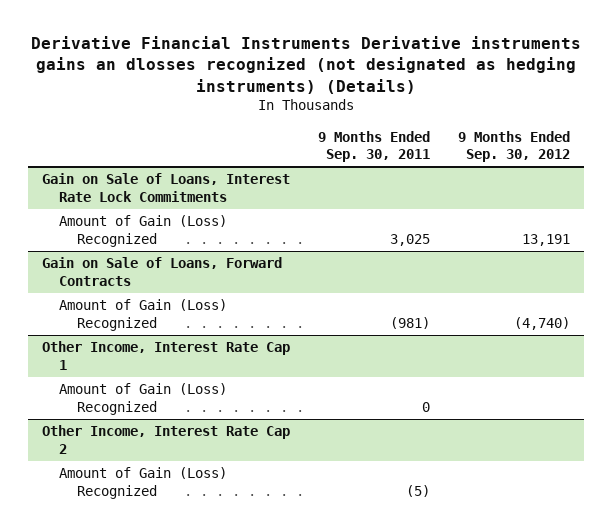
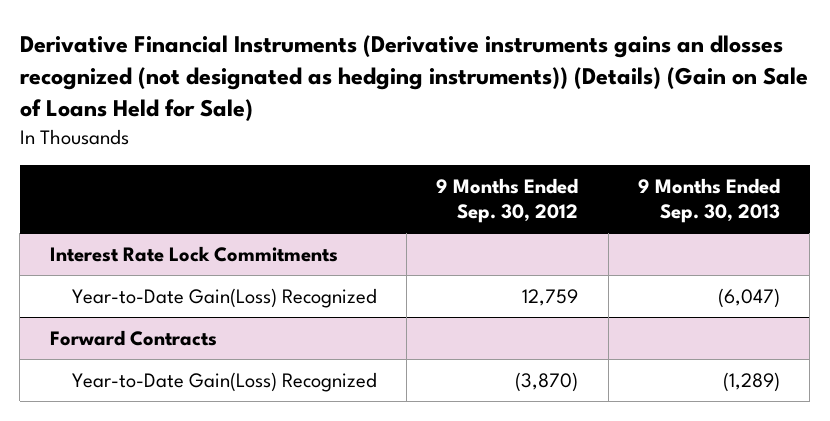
[31,35,582,94] Derivative Financial Instruments Derivative instruments gains an dlosses recognized (not designated as hedging instruments) (Details) -> [19,34,808,122] Derivative Financial Instruments (Derivative instruments gains an dlosses recognized (not designated as hedging instruments)) (Details) (Gain on Sale of Loans Held for Sale)
[318,130,431,163] 9 Months Ended Sep. 30, 2011 -> none
none -> [638,177,781,224] 9 Months Ended Sep. 30, 2013
[41,341,290,371] Other Income, Interest Rate Cap 1 -> none
[59,383,228,416] Amount of Gain (Loss) Recognized -> none
[41,425,290,455] Other Income, Interest Rate Cap 2 -> none
[59,467,228,500] Amount of Gain (Loss) Recognized -> none
[41,173,290,203] Gain on Sale of Loans, Interest Rate Lock Commitments -> [49,245,338,262] Interest Rate Lock Commitments
[59,215,228,248] Amount of Gain (Loss) Recognized -> [71,287,377,308] Year-to-Date Gain(Loss) Recognized
[522,234,571,247] 13,191 -> [522,288,579,306] 12,759
[41,257,282,287] Gain on Sale of Loans, Forward Contracts -> [49,329,217,346] Forward Contracts
[59,299,228,332] Amount of Gain (Loss) Recognized -> [71,371,377,392] Year-to-Date Gain(Loss) Recognized
[514,317,571,331] (4,740) -> [515,371,579,392] (3,870)

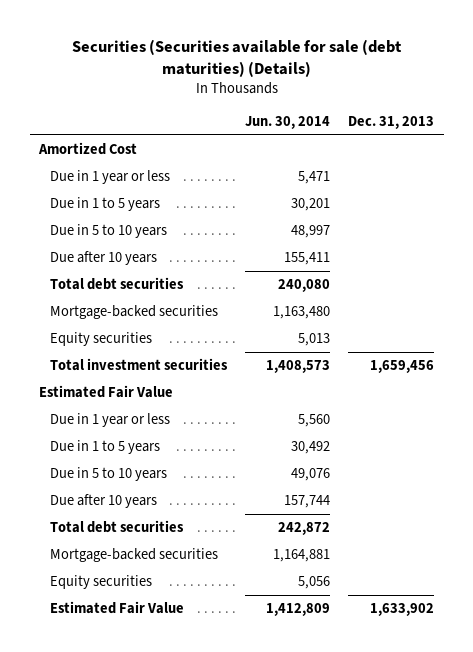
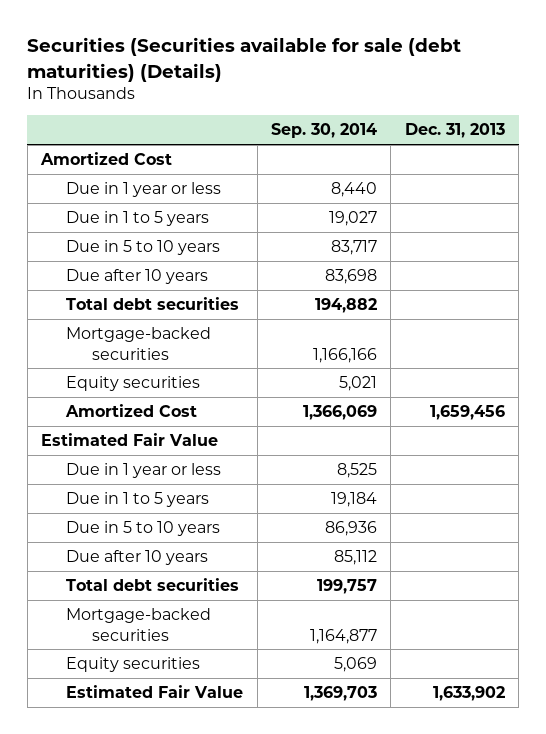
[245,115,331,129] Jun. 30, 2014 -> none
none -> [271,123,378,139] Sep. 30, 2014
[49,358,228,372] Total investment securities -> [65,403,198,417] Amortized Cost

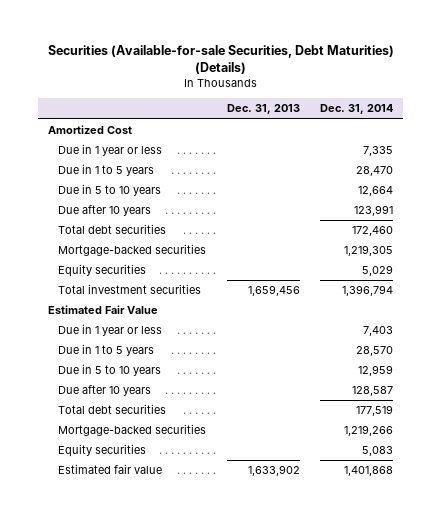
[27,37,462,82] Securities (Securities available for sale (debt maturities) (Details) -> [47,45,394,75] Securities (Available-for-sale Securities, Debt Maturities) (Details)
[271,123,378,139] Sep. 30, 2014 -> none
none -> [320,104,394,115] Dec. 31, 2014
[65,403,198,417] Amortized Cost -> [58,284,202,295] Total investment securities
[66,684,244,698] Estimated Fair Value -> [58,464,163,475] Estimated fair value

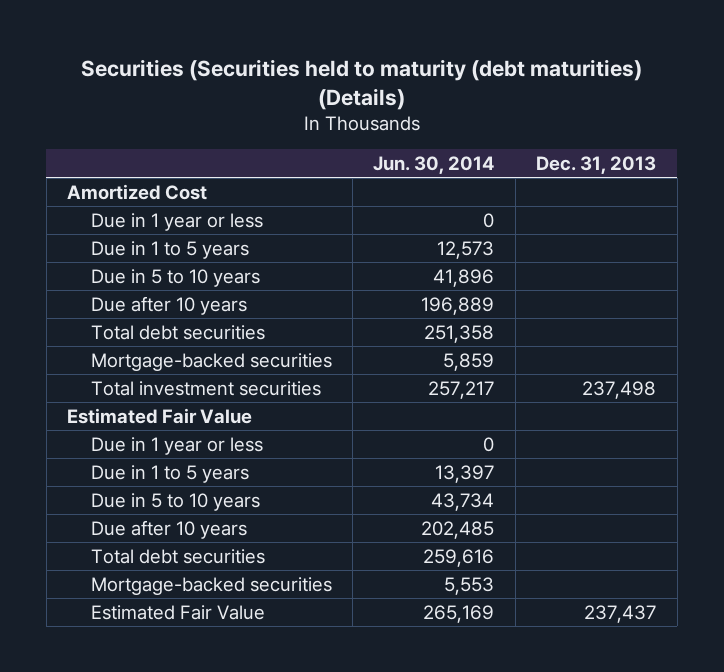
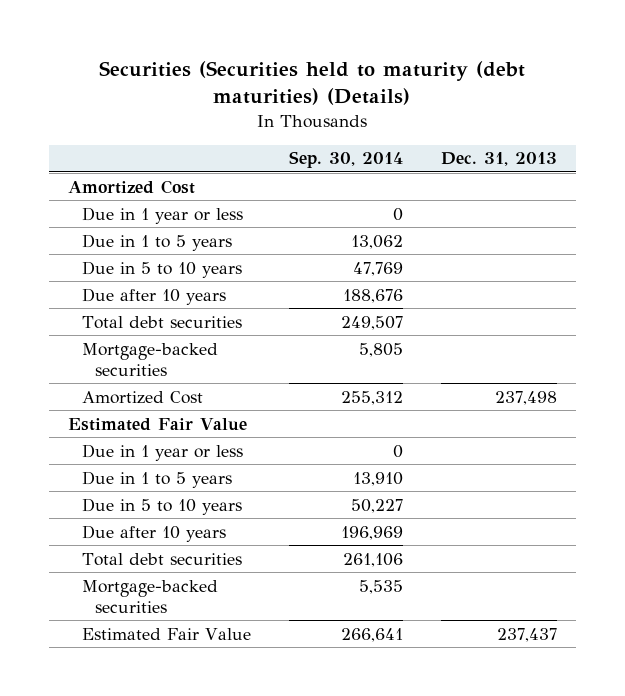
[373,155,495,174] Jun. 30, 2014 -> none
none -> [288,151,403,169] Sep. 30, 2014
[90,380,321,396] Total investment securities -> [81,390,203,404] Amortized Cost

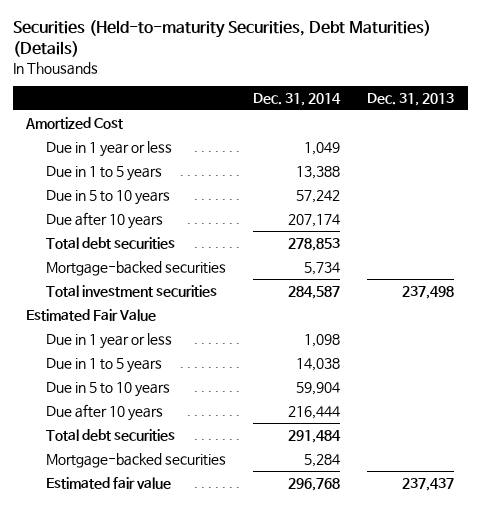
[99,61,526,106] Securities (Securities held to maturity (debt maturities) (Details) -> [12,20,431,58] Securities (Held-to-maturity Securities, Debt Maturities) (Details)
[288,151,403,169] Sep. 30, 2014 -> none
none -> [253,92,342,106] Dec. 31, 2014
[81,390,203,404] Amortized Cost -> [45,284,217,297] Total investment securities
[81,627,251,640] Estimated Fair Value -> [45,476,171,489] Estimated fair value

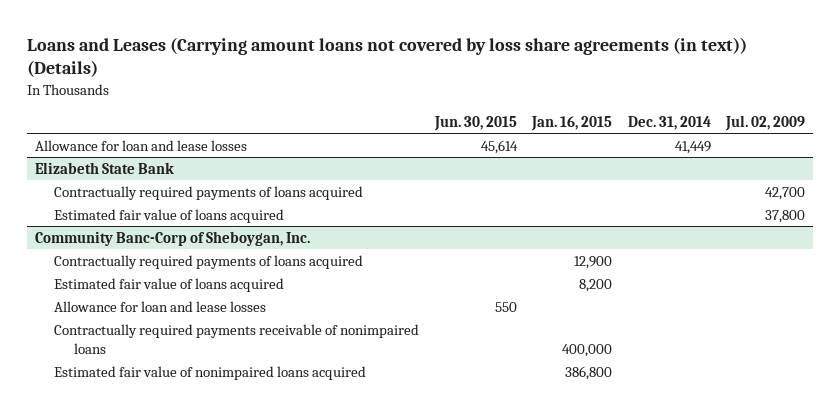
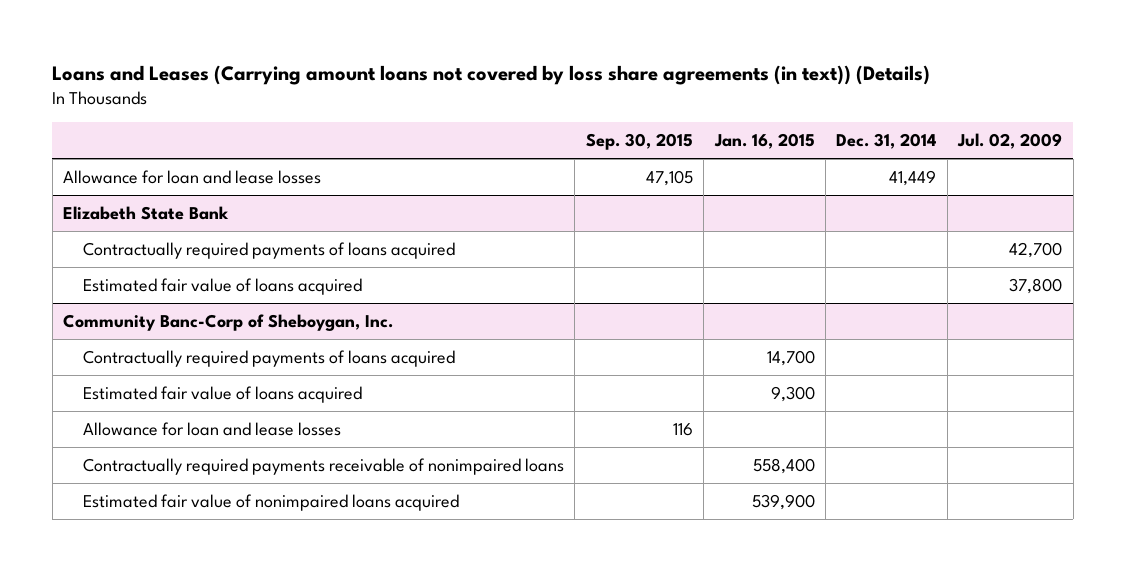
[433,115,517,131] Jun. 30, 2015 -> none
none -> [585,132,693,150] Sep. 30, 2015
[574,255,613,269] 12,900 -> [766,350,815,367] 14,700
[579,278,613,292] 8,200 -> [770,386,815,403] 9,300
[562,343,613,357] 400,000 -> [752,458,815,475] 558,400
[565,365,613,380] 386,800 -> [751,494,815,511] 539,900

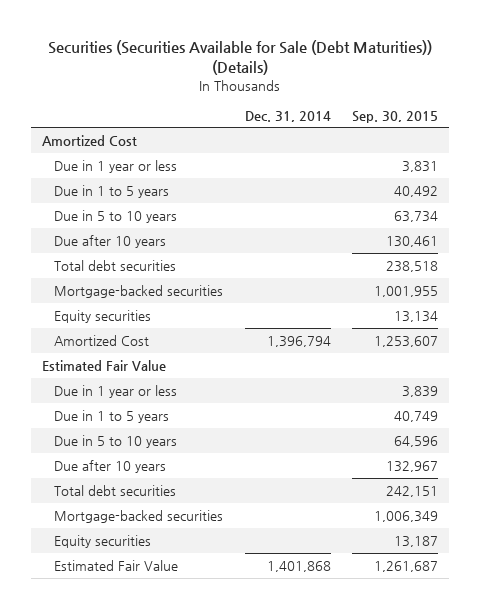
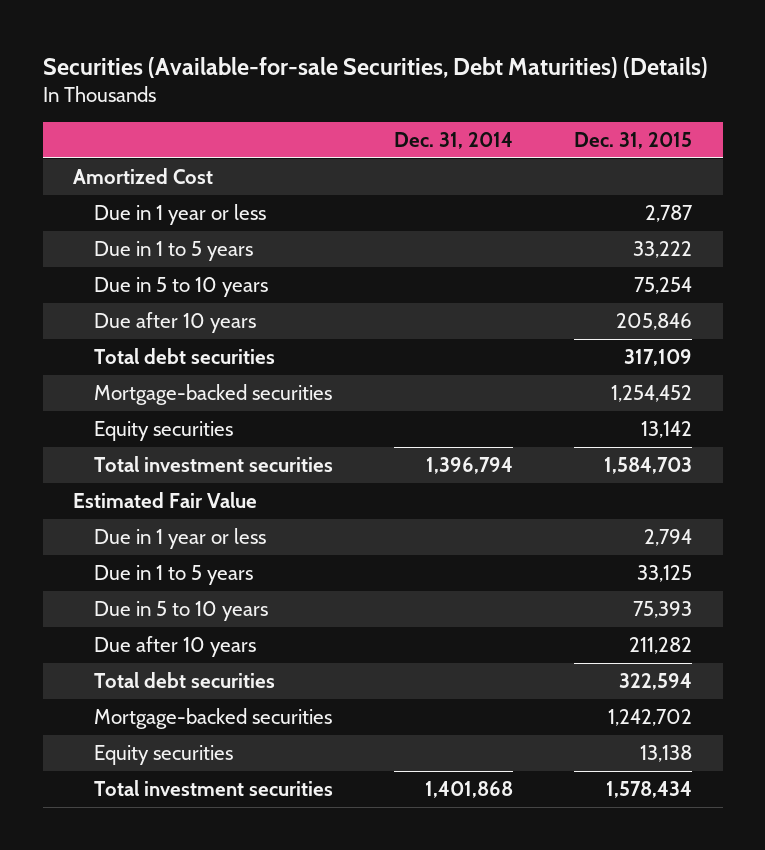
[47,39,432,75] Securities (Securities Available for Sale (Debt Maturities)) (Details) -> [42,56,708,78] Securities (Available-for-sale Securities, Debt Maturities) (Details)
[351,110,438,123] Sep. 30, 2015 -> none
none -> [574,132,693,150] Dec. 31, 2015
[54,334,150,346] Amortized Cost -> [94,455,334,472] Total investment securities
[54,559,179,571] Estimated Fair Value -> [94,779,334,796] Total investment securities

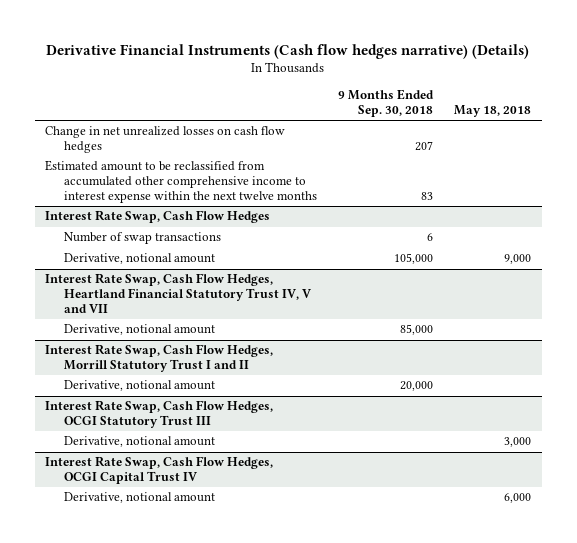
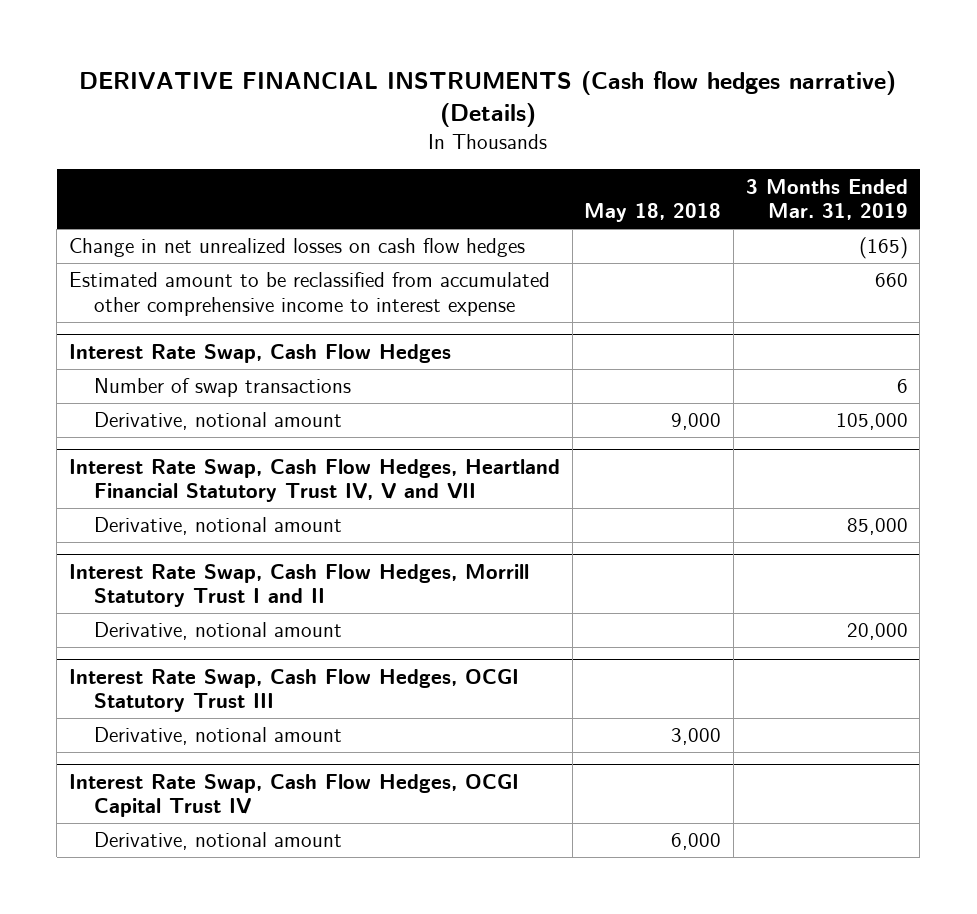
[46,43,530,59] Derivative Financial Instruments (Cash flow hedges narrative) (Details) -> [79,70,897,127] DERIVATIVE FINANCIAL INSTRUMENTS (Cash flow hedges narrative) (Details)
[338,89,435,118] 9 Months Ended Sep. 30, 2018 -> none
none -> [745,178,908,221] 3 Months Ended Mar. 31, 2019
[45,160,318,204] Estimated amount to be reclassified from accumulated other comprehensive income to interest expense within the next twelve months -> [69,272,551,317] Estimated amount to be reclassified from accumulated other comprehensive income to interest expense

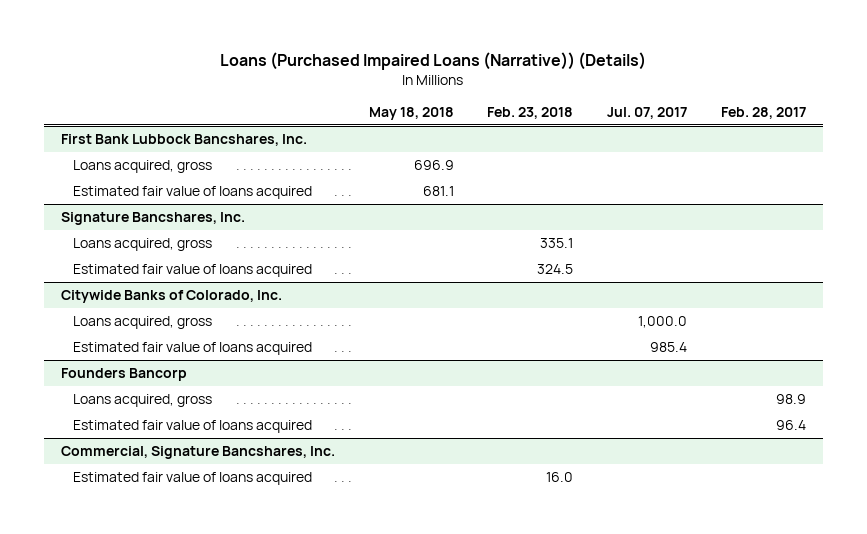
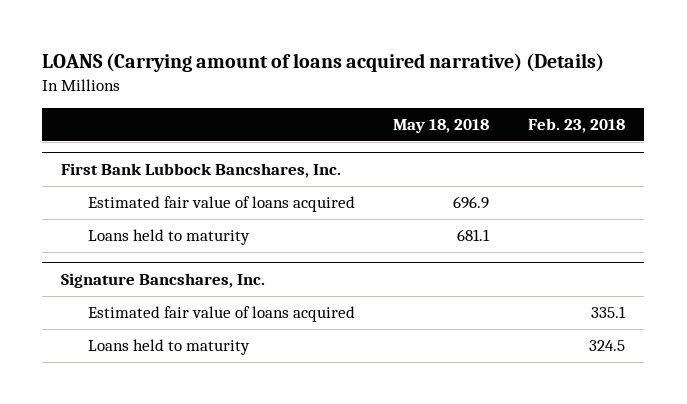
[220,51,647,70] Loans (Purchased Impaired Loans (Narrative)) (Details) -> [42,53,605,73] LOANS (Carrying amount of loans acquired narrative) (Details)
[607,106,688,119] Jul. 07, 2017 -> none
[721,106,807,119] Feb. 28, 2017 -> none
[73,160,213,174] Loans acquired, gross -> [87,196,355,213] Estimated fair value of loans acquired
[73,186,313,200] Estimated fair value of loans acquired -> [87,229,250,246] Loans held to maturity
[60,290,282,304] Citywide Banks of Colorado, Inc. -> none
[73,316,213,330] Loans acquired, gross -> none
[73,342,313,356] Estimated fair value of loans acquired -> none
[60,368,187,382] Founders Bancorp -> none
[73,394,213,408] Loans acquired, gross -> none
[73,420,313,434] Estimated fair value of loans acquired -> none
[60,446,335,460] Commercial, Signature Bancshares, Inc. -> none
[73,472,313,486] Estimated fair value of loans acquired -> none
[73,238,213,252] Loans acquired, gross -> [87,306,355,323] Estimated fair value of loans acquired
[73,264,313,278] Estimated fair value of loans acquired -> [87,339,250,356] Loans held to maturity

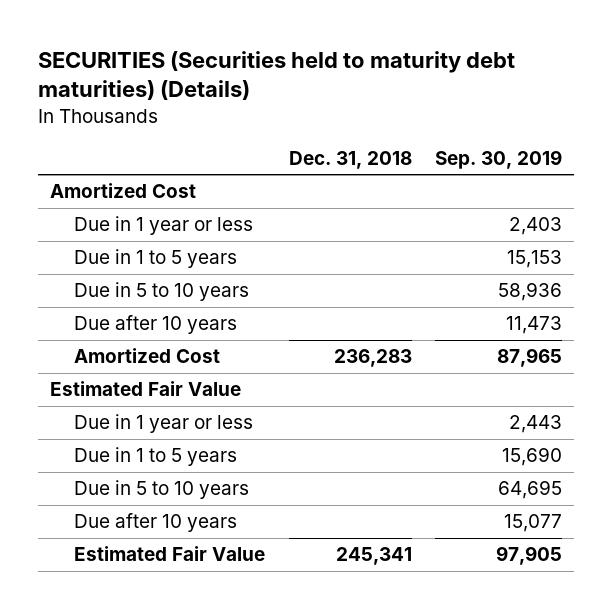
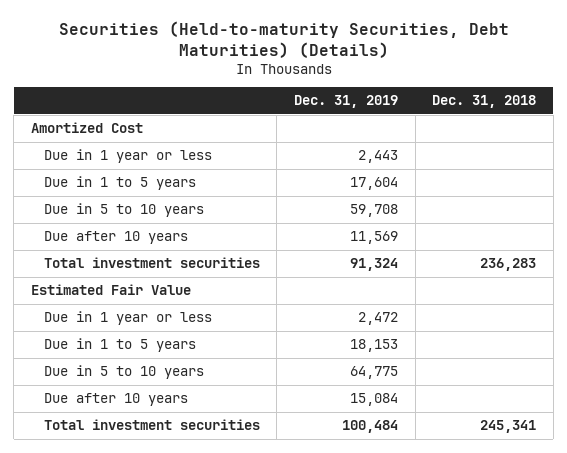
[38,50,516,101] SECURITIES (Securities held to maturity debt maturities) (Details) -> [58,20,509,58] Securities (Held-to-maturity Securities, Debt Maturities) (Details)
[435,149,563,169] Sep. 30, 2019 -> none
none -> [294,95,399,109] Dec. 31, 2019
[73,348,220,364] Amortized Cost -> [43,257,260,269] Total investment securities
[73,546,265,562] Estimated Fair Value -> [43,419,260,431] Total investment securities

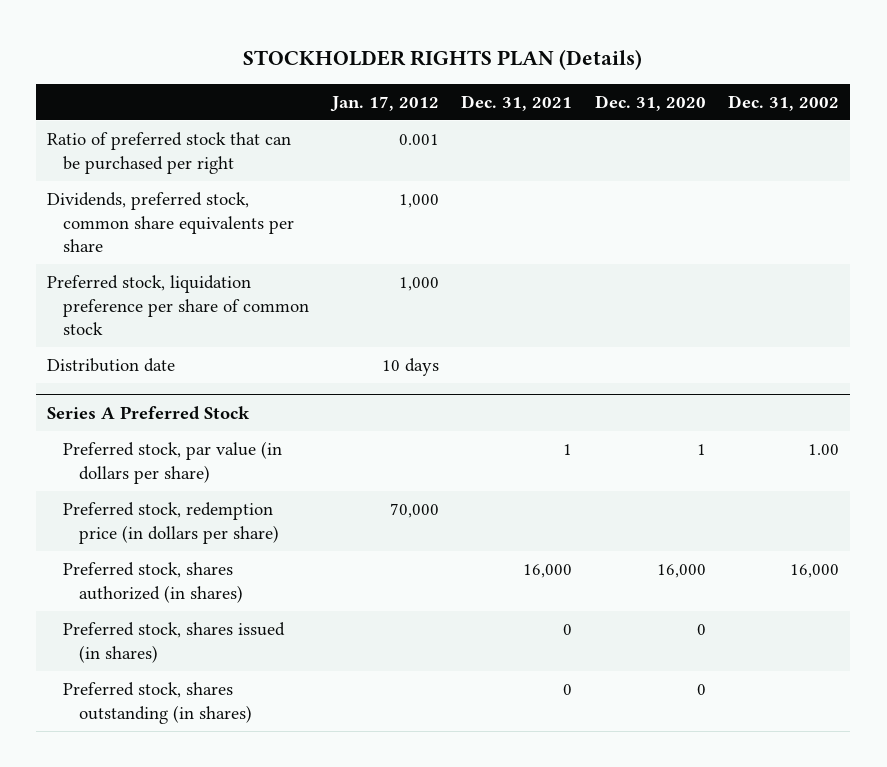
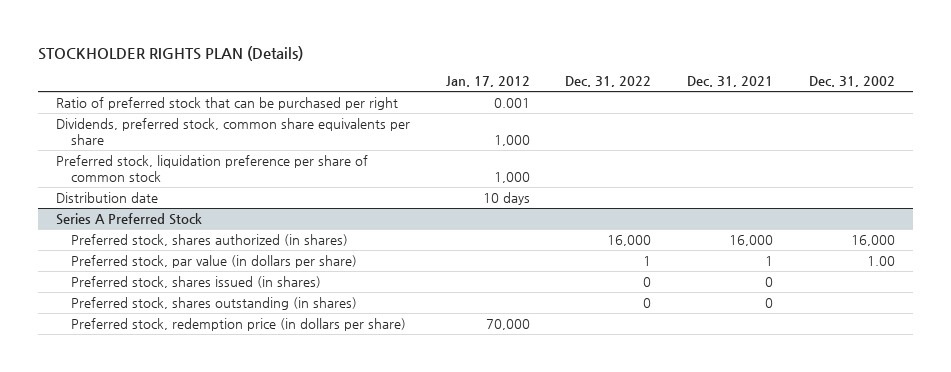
[594,94,706,111] Dec. 31, 2020 -> none
none -> [565,76,652,88] Dec. 31, 2022
[63,441,283,484] Preferred stock, par value (in dollars per share) -> [71,255,358,269] Preferred stock, par value (in dollars per share)
[63,502,279,544] Preferred stock, redemption price (in dollars per share) -> [71,318,407,332] Preferred stock, redemption price (in dollars per share)

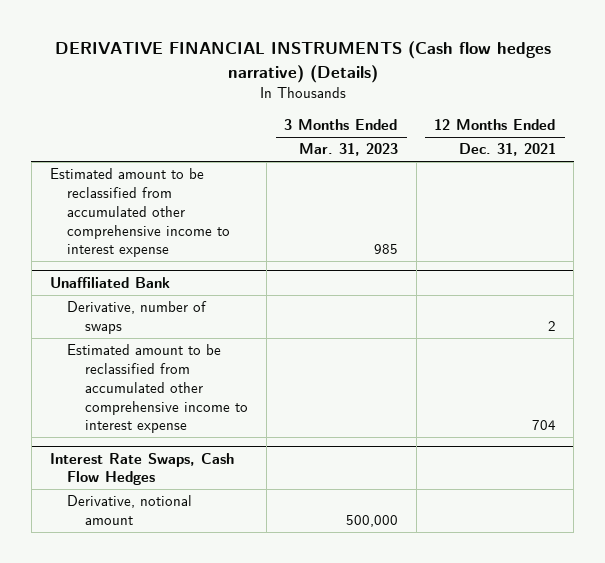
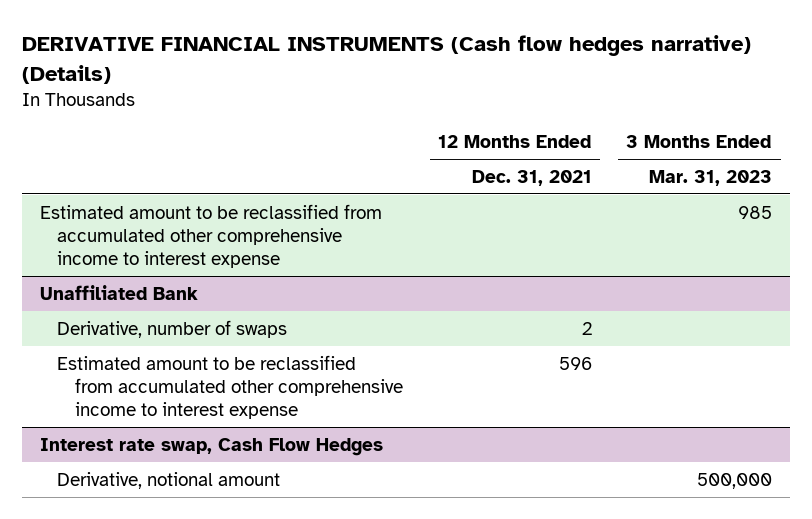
[531,420,556,431] 704 -> [558,356,592,370] 596
[49,452,234,486] Interest Rate Swaps, Cash Flow Hedges -> [39,437,383,456] Interest rate swap, Cash Flow Hedges

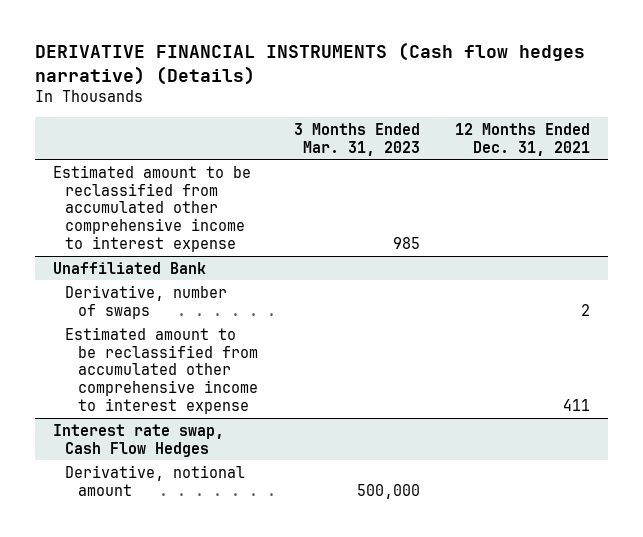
[558,356,592,370] 596 -> [563,399,591,412] 411

